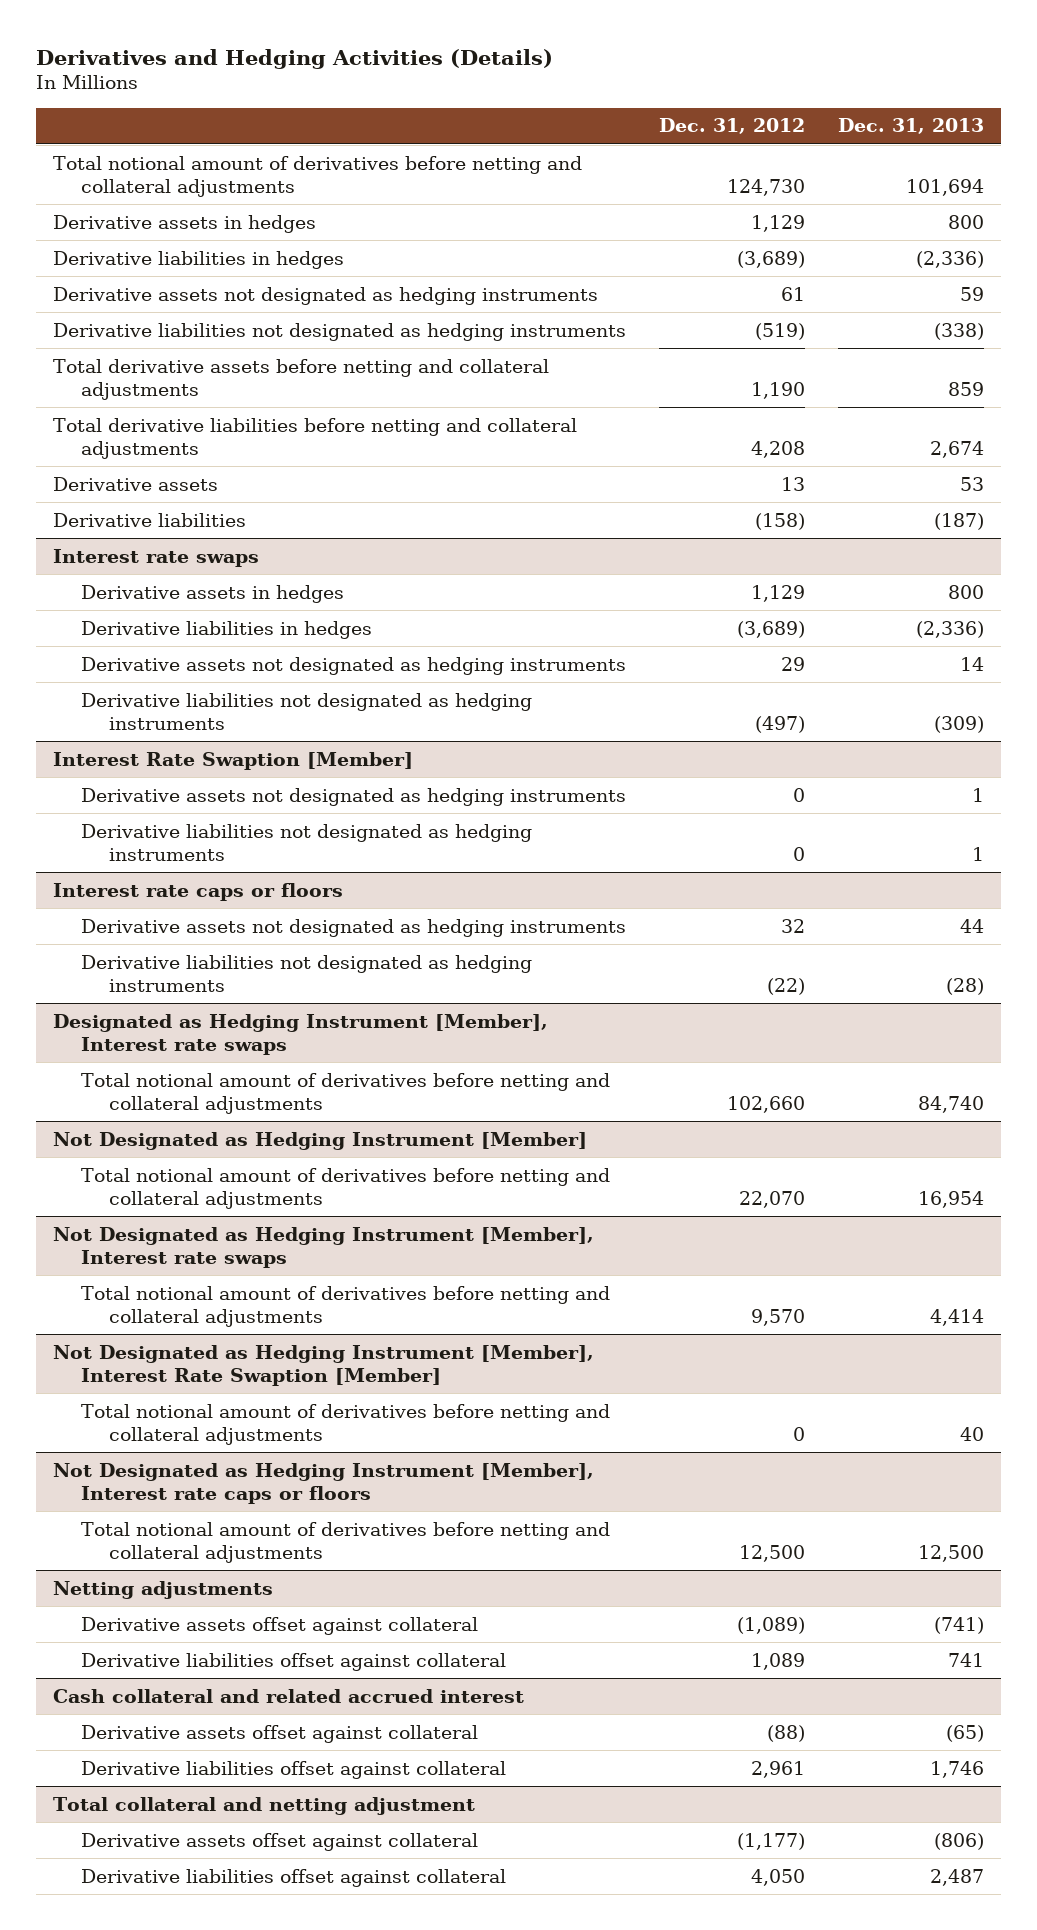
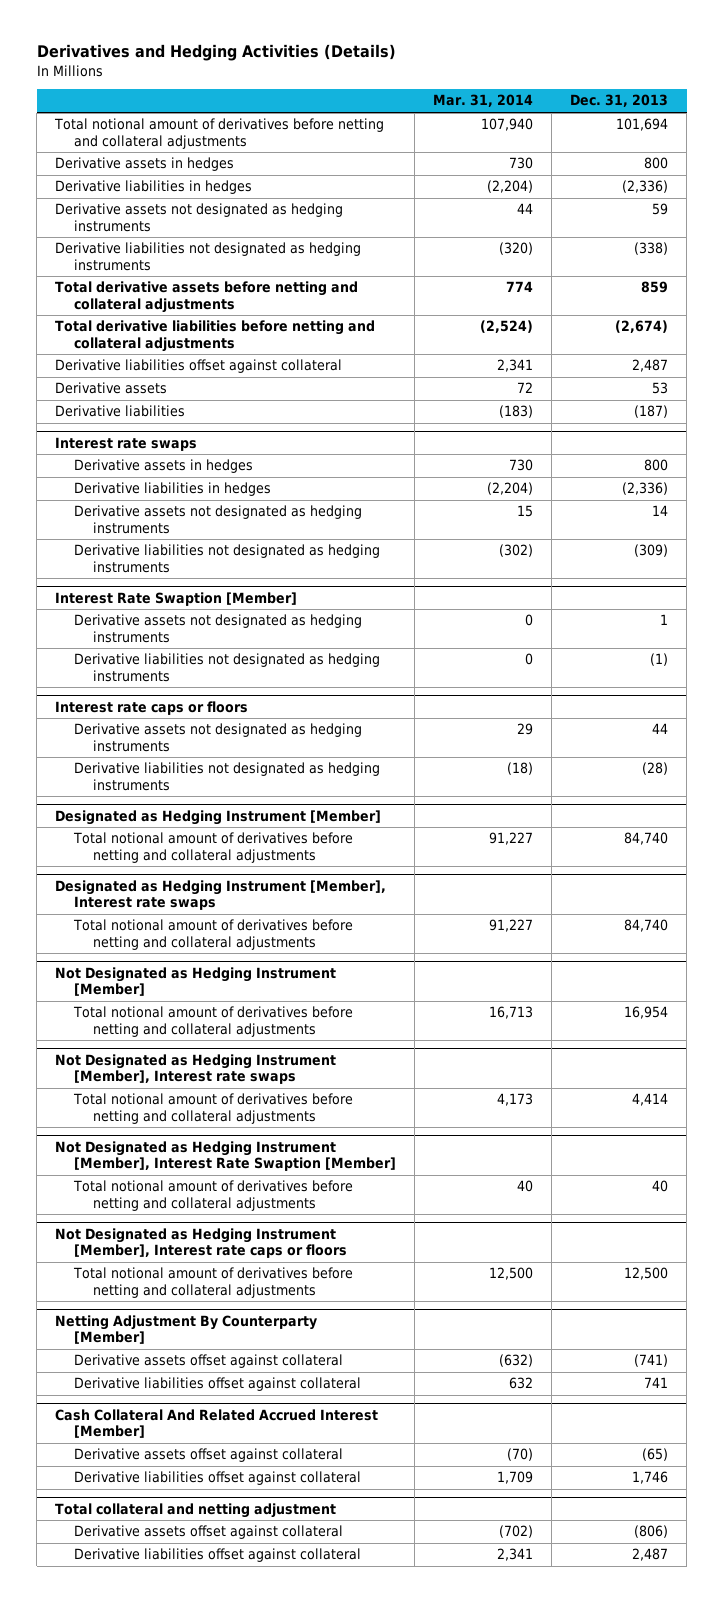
[659,118,806,135] Dec. 31, 2012 -> none
none -> [433,94,534,108] Mar. 31, 2014
[930,440,985,458] 2,674 -> [615,320,669,334] (2,674)
none -> [55,359,343,374] Derivative liabilities offset against collateral
[972,846,985,861] 1 -> [650,653,669,667] (1)
none -> [55,809,382,825] Designated as Hedging Instrument [Member]
none -> [72,832,353,863] Total notional amount of derivatives before netting and collateral adjustments
[52,1580,273,1599] Netting adjustments -> none
none -> [55,1314,318,1345] Netting Adjustment By Counterparty [Member]
[52,1688,524,1703] Cash collateral and related accrued interest -> [55,1408,379,1439] Cash Collateral And Related Accrued Interest [Member]

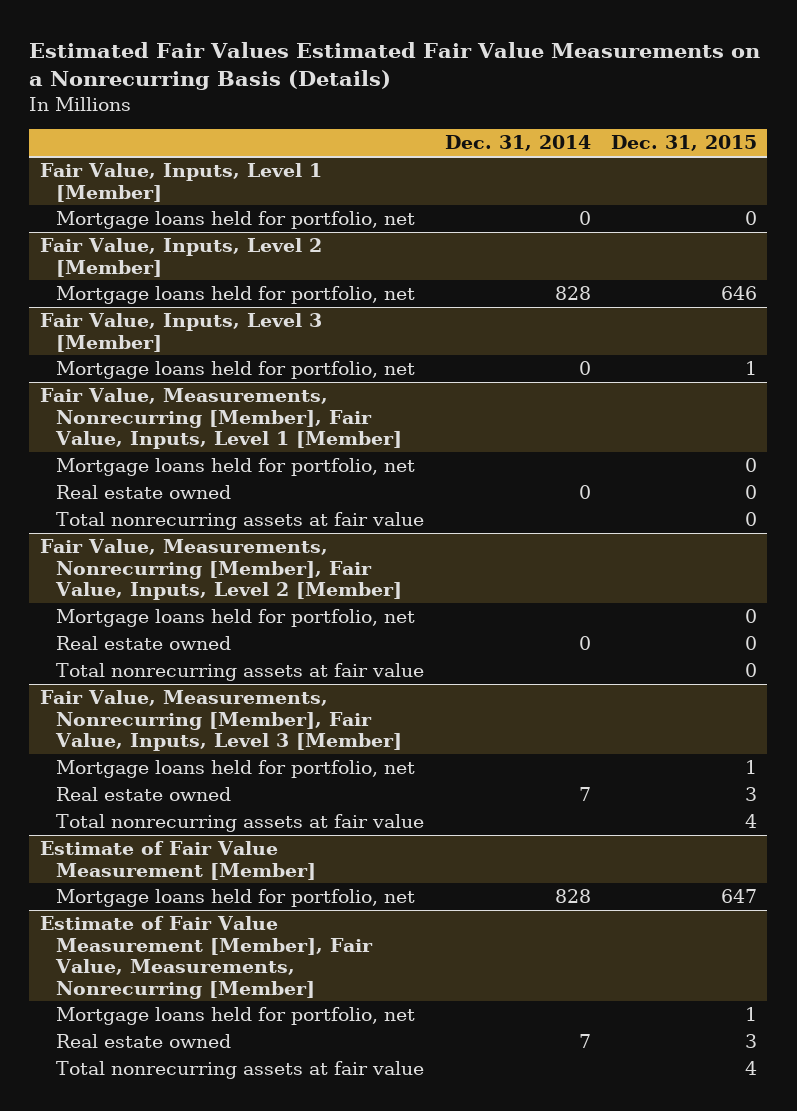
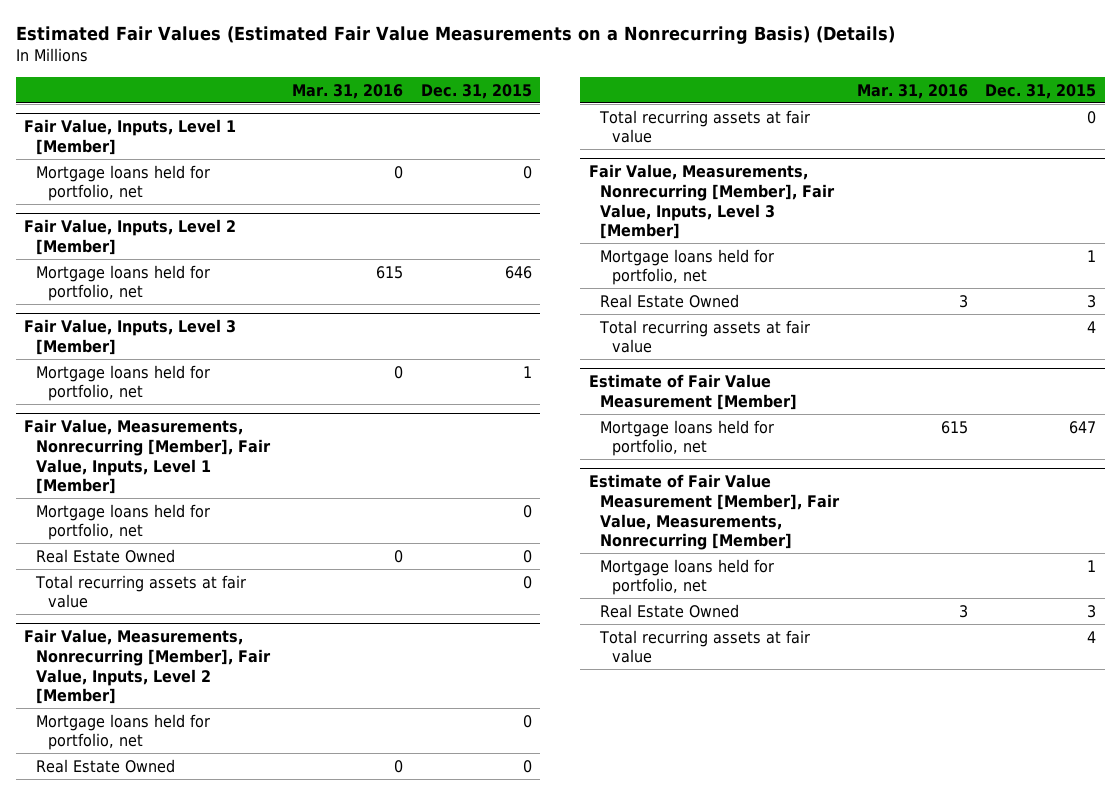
[29,41,761,91] Estimated Fair Values Estimated Fair Value Measurements on a Nonrecurring Basis (Details) -> [15,26,895,45] Estimated Fair Values (Estimated Fair Value Measurements on a Nonrecurring Basis) (Details)
[444,135,591,152] Dec. 31, 2014 -> none
none -> [292,83,404,99] Mar. 31, 2016
[56,485,232,500] Real estate owned -> [35,548,175,563] Real Estate Owned
[56,512,425,531] Total nonrecurring assets at fair value -> [34,574,246,609] Total recurring assets at fair value
[56,636,232,651] Real estate owned -> [35,758,175,773] Real Estate Owned
[56,663,425,682] Total nonrecurring assets at fair value -> [599,109,811,144] Total recurring assets at fair value
[56,787,232,802] Real estate owned -> [600,293,740,308] Real Estate Owned
[56,814,425,833] Total nonrecurring assets at fair value -> [599,319,811,354] Total recurring assets at fair value
[56,1034,232,1049] Real estate owned -> [600,603,740,618] Real Estate Owned
[56,1061,425,1080] Total nonrecurring assets at fair value -> [599,629,811,664] Total recurring assets at fair value

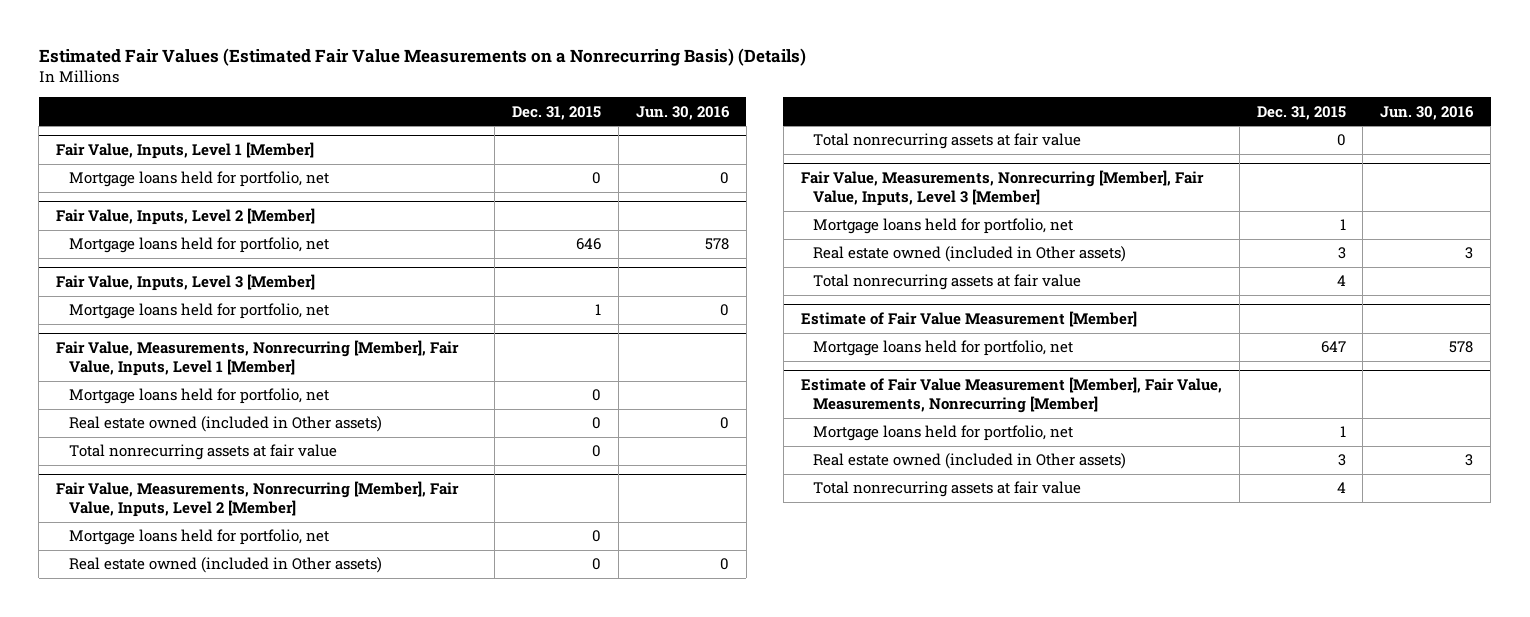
[292,83,404,99] Mar. 31, 2016 -> none
none -> [635,105,730,120] Jun. 30, 2016
[35,548,175,563] Real Estate Owned -> [68,416,382,433] Real estate owned (included in Other assets)
[34,574,246,609] Total recurring assets at fair value -> [68,444,337,461] Total nonrecurring assets at fair value
[35,758,175,773] Real Estate Owned -> [68,557,382,574] Real estate owned (included in Other assets)
[599,109,811,144] Total recurring assets at fair value -> [813,133,1082,150] Total nonrecurring assets at fair value
[600,293,740,308] Real Estate Owned -> [813,246,1127,263] Real estate owned (included in Other assets)
[599,319,811,354] Total recurring assets at fair value -> [813,274,1082,291] Total nonrecurring assets at fair value
[600,603,740,618] Real Estate Owned -> [813,453,1127,470] Real estate owned (included in Other assets)
[599,629,811,664] Total recurring assets at fair value -> [813,481,1082,498] Total nonrecurring assets at fair value

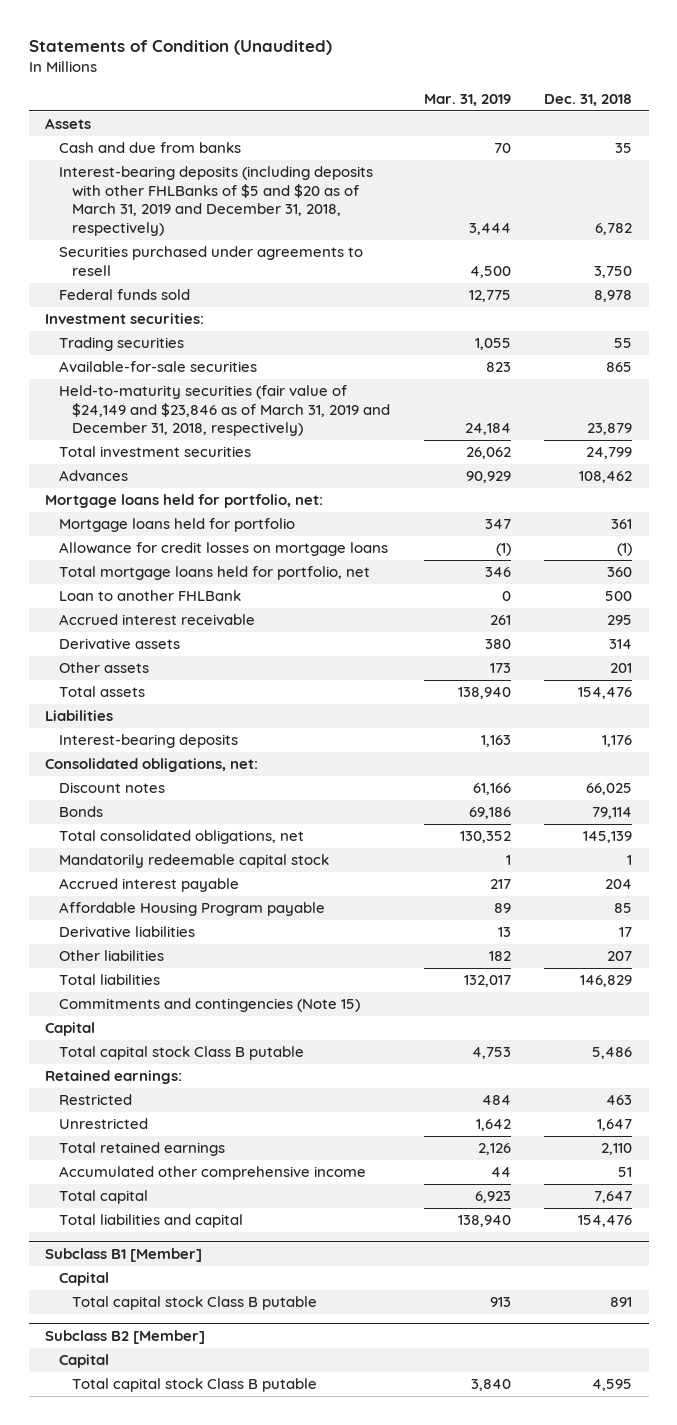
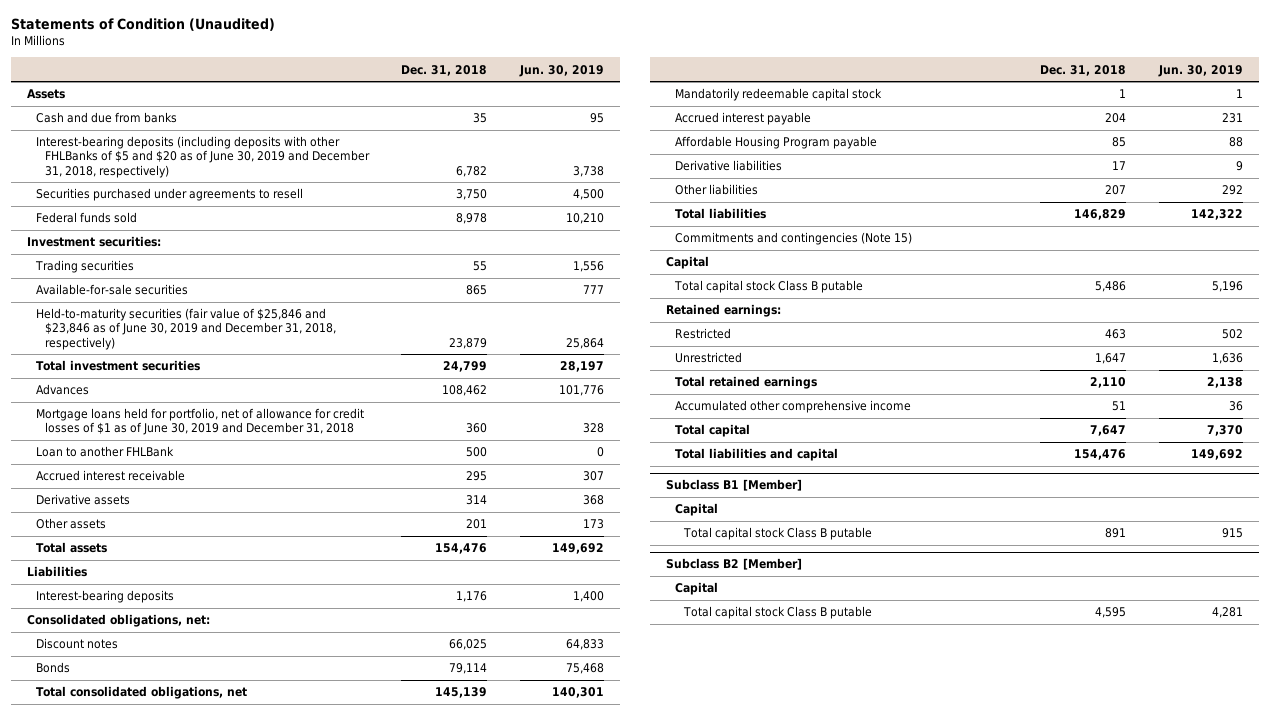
[423,93,511,106] Mar. 31, 2019 -> none
none -> [518,64,604,77] Jun. 30, 2019
[58,166,373,237] Interest-bearing deposits (including deposits with other FHLBanks of $5 and $20 as of March 31, 2019 and December 31, 2018, respectively) -> [35,136,370,178] Interest-bearing deposits (including deposits with other FHLBanks of $5 and $20 as of June 30, 2019 and December 31, 2018, respectively)
[58,385,391,437] Held-to-maturity securities (fair value of $24,149 and $23,846 as of March 31, 2019 and December 31, 2018, respectively) -> [35,308,336,350] Held-to-maturity securities (fair value of $25,846 and $23,846 as of June 30, 2019 and December 31, 2018, respectively)
[45,494,324,509] Mortgage loans held for portfolio, net: -> none
[58,518,295,533] Mortgage loans held for portfolio -> none
[58,542,388,557] Allowance for credit losses on mortgage loans -> none
[58,566,370,581] Total mortgage loans held for portfolio, net -> [35,408,364,436] Mortgage loans held for portfolio, net of allowance for credit losses of $1 as of June 30, 2019 and December 31, 2018

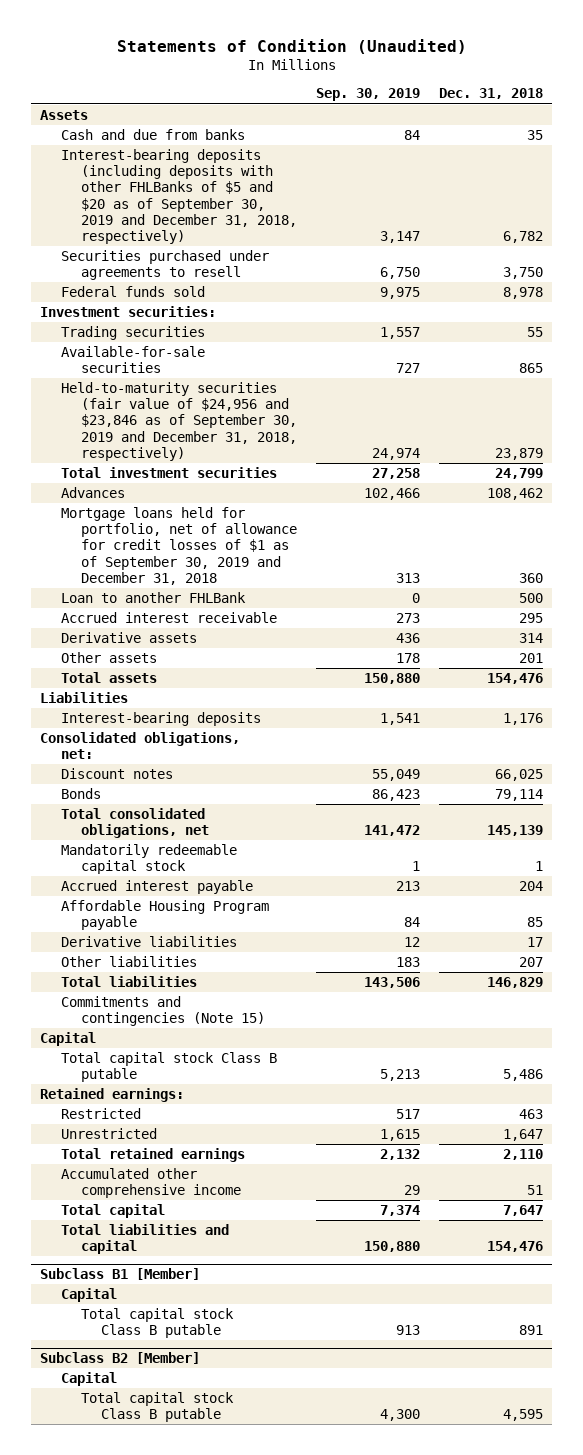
[518,64,604,77] Jun. 30, 2019 -> none
none -> [315,88,420,102] Sep. 30, 2019
[35,136,370,178] Interest-bearing deposits (including deposits with other FHLBanks of $5 and $20 as of June 30, 2019 and December 31, 2018, respectively) -> [60,149,297,244] Interest-bearing deposits (including deposits with other FHLBanks of $5 and $20 as of September 30, 2019 and December 31, 2018, respectively)
[35,308,336,350] Held-to-maturity securities (fair value of $25,846 and $23,846 as of June 30, 2019 and December 31, 2018, respectively) -> [60,382,297,461] Held-to-maturity securities (fair value of $24,956 and $23,846 as of September 30, 2019 and December 31, 2018, respectively)
[35,408,364,436] Mortgage loans held for portfolio, net of allowance for credit losses of $1 as of June 30, 2019 and December 31, 2018 -> [60,507,297,585] Mortgage loans held for portfolio, net of allowance for credit losses of $1 as of September 30, 2019 and December 31, 2018

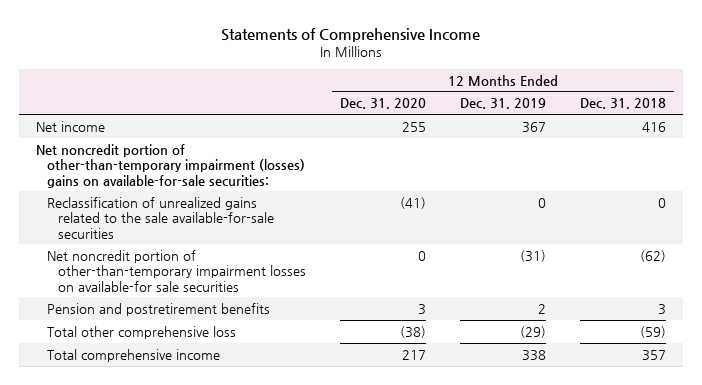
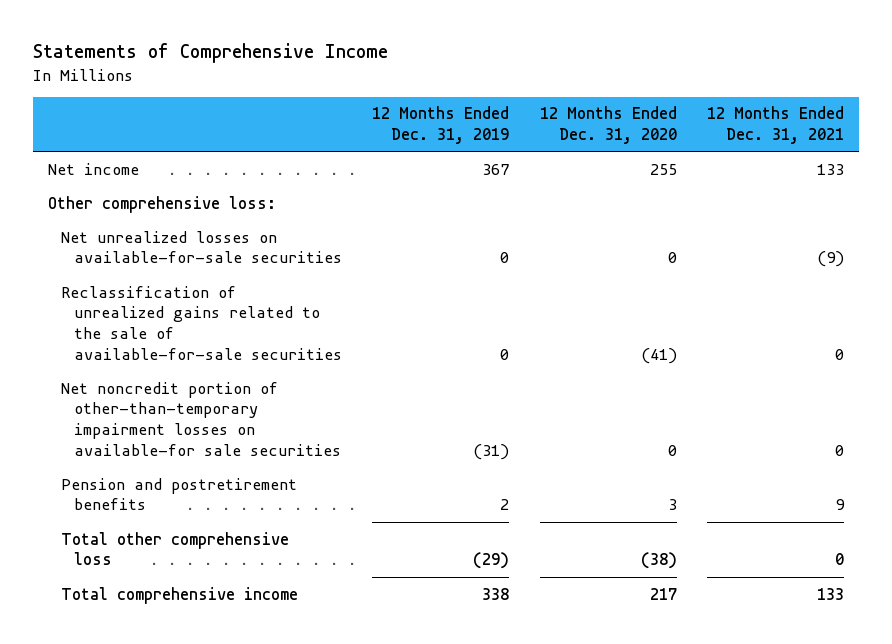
[579,98,666,110] Dec. 31, 2018 -> none
none -> [706,106,844,145] 12 Months Ended Dec. 31, 2021
[35,143,305,188] Net noncredit portion of other-than-temporary impairment (losses) gains on available-for-sale securities: -> none
none -> [48,195,277,213] Other comprehensive loss:
[46,196,275,239] Reclassification of unrealized gains related to the sale available-for-sale securities -> [60,230,342,264] Net unrealized losses on available-for-sale securities
[400,196,427,209] (41) -> [667,252,677,264] 0
none -> [60,285,342,360] Reclassification of unrealized gains related to the sale of available-for-sale securities

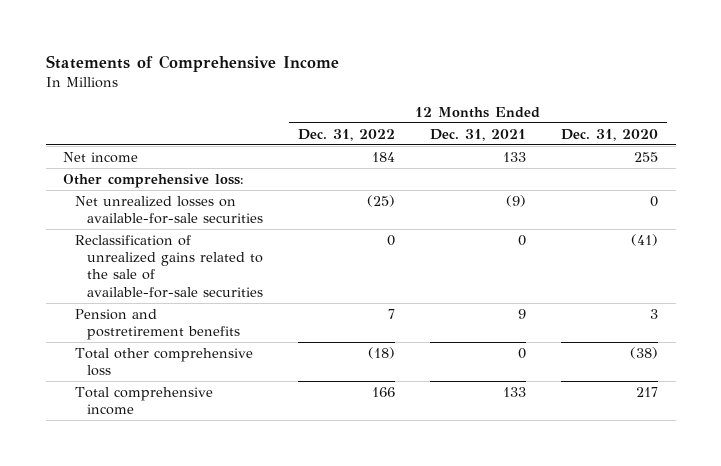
[372,106,510,145] 12 Months Ended Dec. 31, 2019 -> none
none -> [297,128,395,141] Dec. 31, 2022
[60,381,341,456] Net noncredit portion of other-than-temporary impairment losses on available-for sale securities -> none

